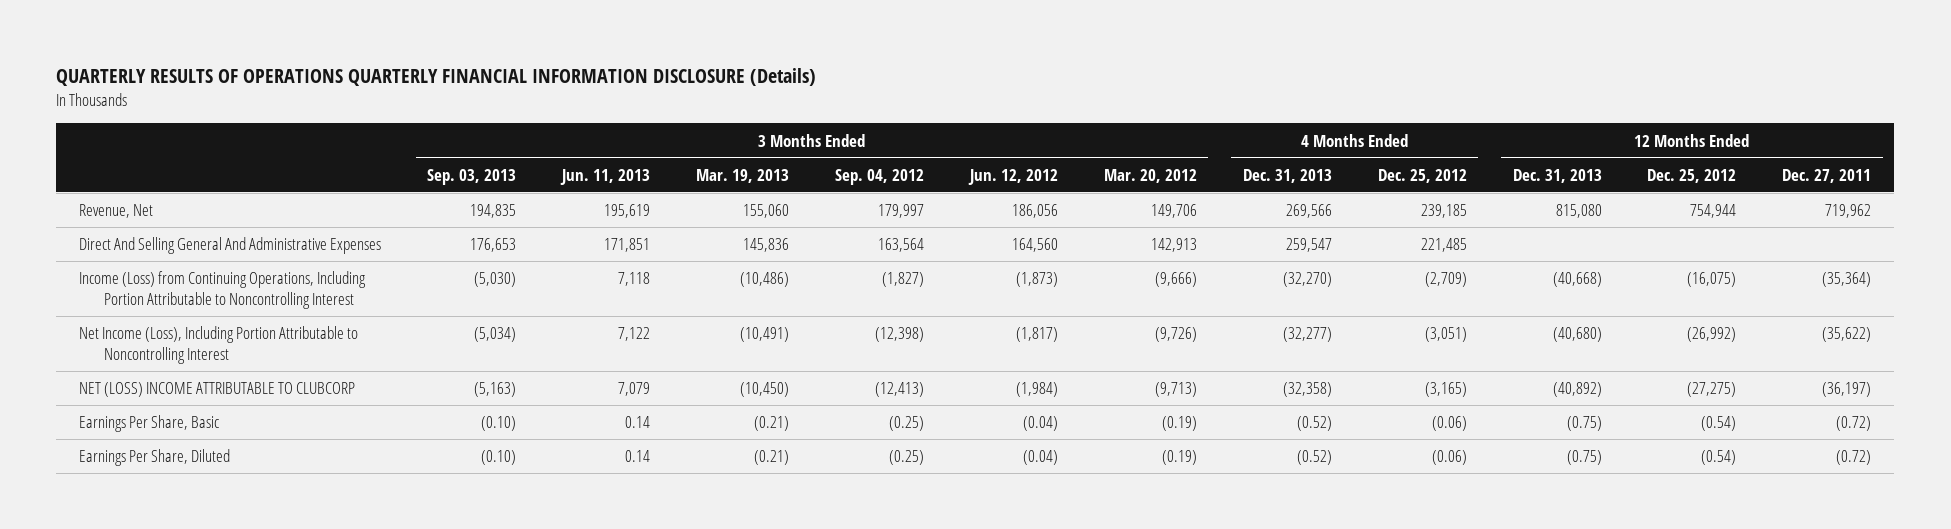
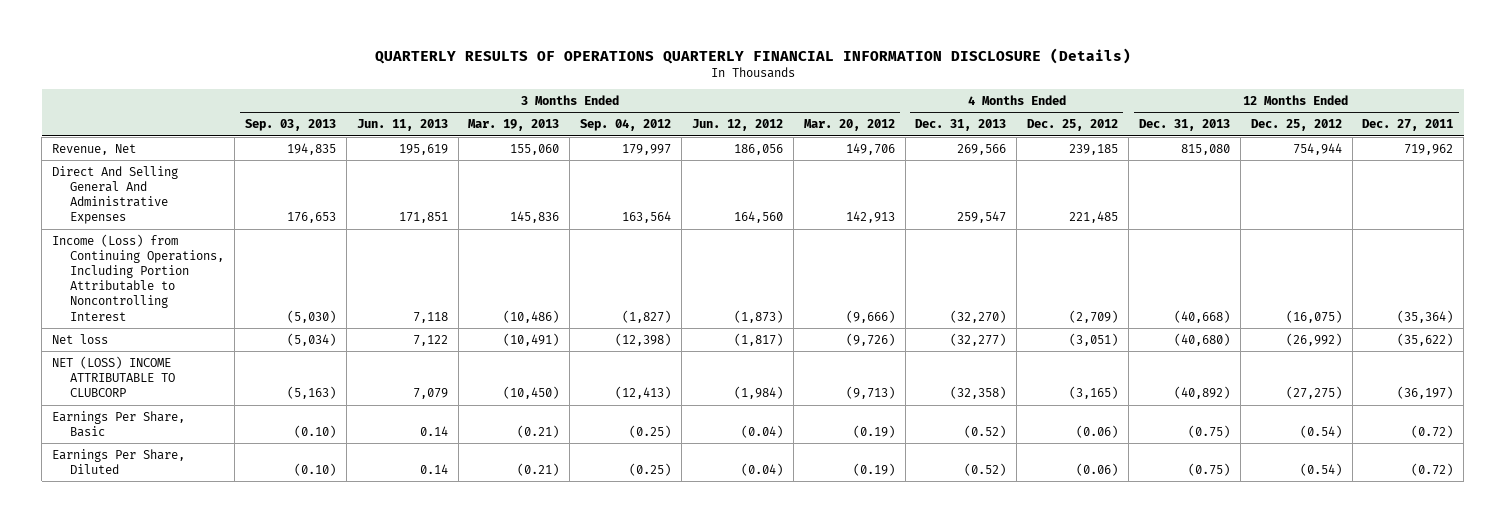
[79,326,359,364] Net Income (Loss), Including Portion Attributable to Noncontrolling Interest -> [52,333,109,344] Net loss

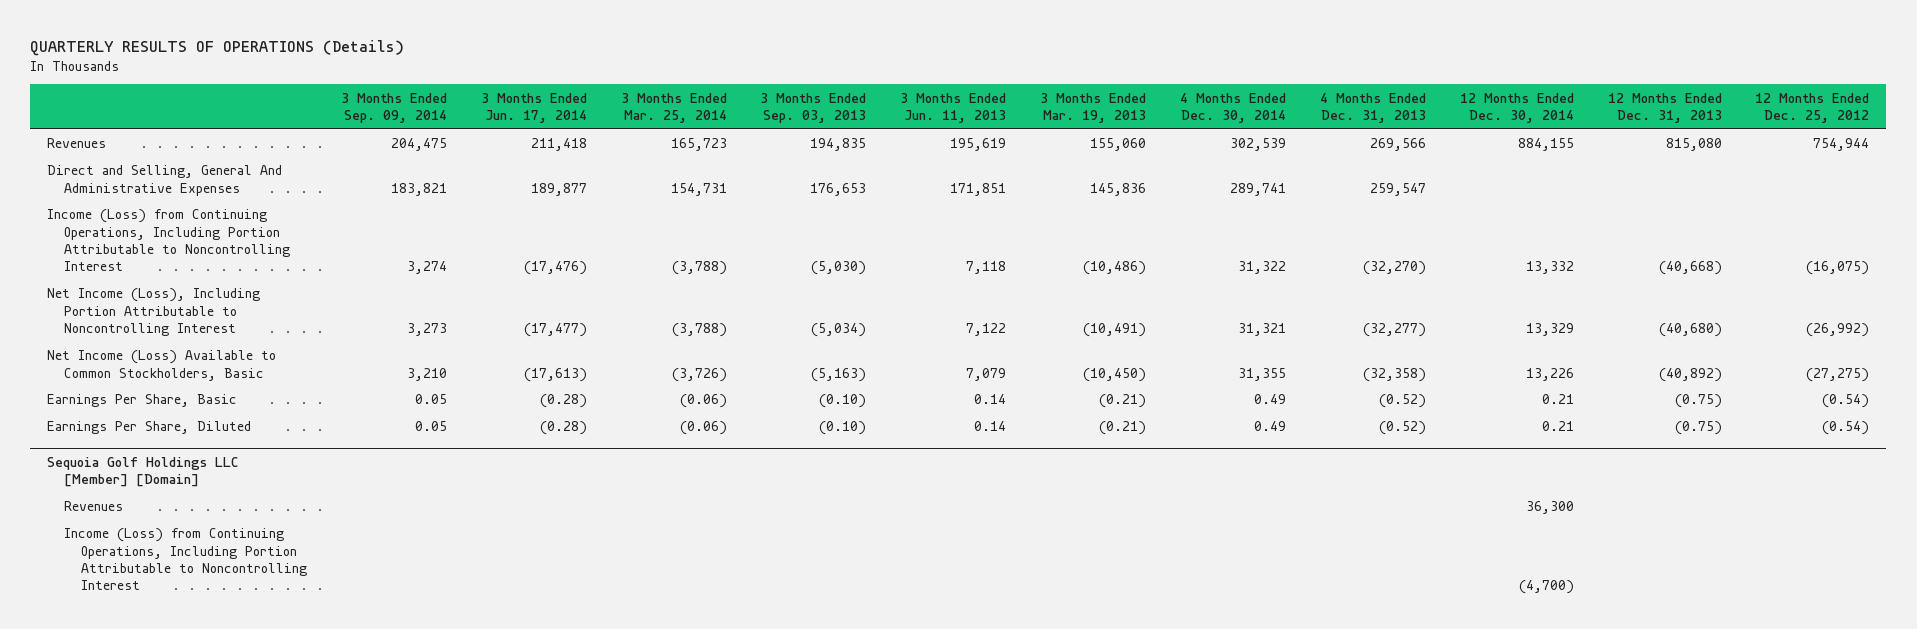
[374,47,1131,64] QUARTERLY RESULTS OF OPERATIONS QUARTERLY FINANCIAL INFORMATION DISCLOSURE (Details) -> [30,39,405,56] QUARTERLY RESULTS OF OPERATIONS (Details)
[580,119,672,132] Sep. 04, 2012 -> none
[691,119,783,132] Jun. 12, 2012 -> none
[803,119,895,132] Mar. 20, 2012 -> none
[1027,119,1119,132] Dec. 25, 2012 -> none
[1362,119,1454,132] Dec. 27, 2011 -> none
none -> [340,92,447,123] 3 Months Ended Sep. 09, 2014
none -> [480,92,587,123] 3 Months Ended Jun. 17, 2014
none -> [620,92,727,123] 3 Months Ended Mar. 25, 2014
none -> [1180,92,1287,123] 4 Months Ended Dec. 30, 2014
none -> [1459,92,1574,123] 12 Months Ended Dec. 30, 2014
[52,143,137,155] Revenue, Net -> [47,138,107,149] Revenues
[52,165,179,225] Direct And Selling General And Administrative Expenses -> [47,165,283,196] Direct and Selling, General And Administrative Expenses
[52,333,109,344] Net loss -> [47,288,261,336] Net Income (Loss), Including Portion Attributable to Noncontrolling Interest
[52,355,176,398] NET (LOSS) INCOME ATTRIBUTABLE TO CLUBCORP -> [47,350,277,381] Net Income (Loss) Available to Common Stockholders, Basic
none -> [47,457,240,488] Sequoia Golf Holdings LLC [Member] [Domain]
none -> [64,501,124,512] Revenues
none -> [64,528,308,590] Income (Loss) from Continuing Operations, Including Portion Attributable to Noncontrolling Interest

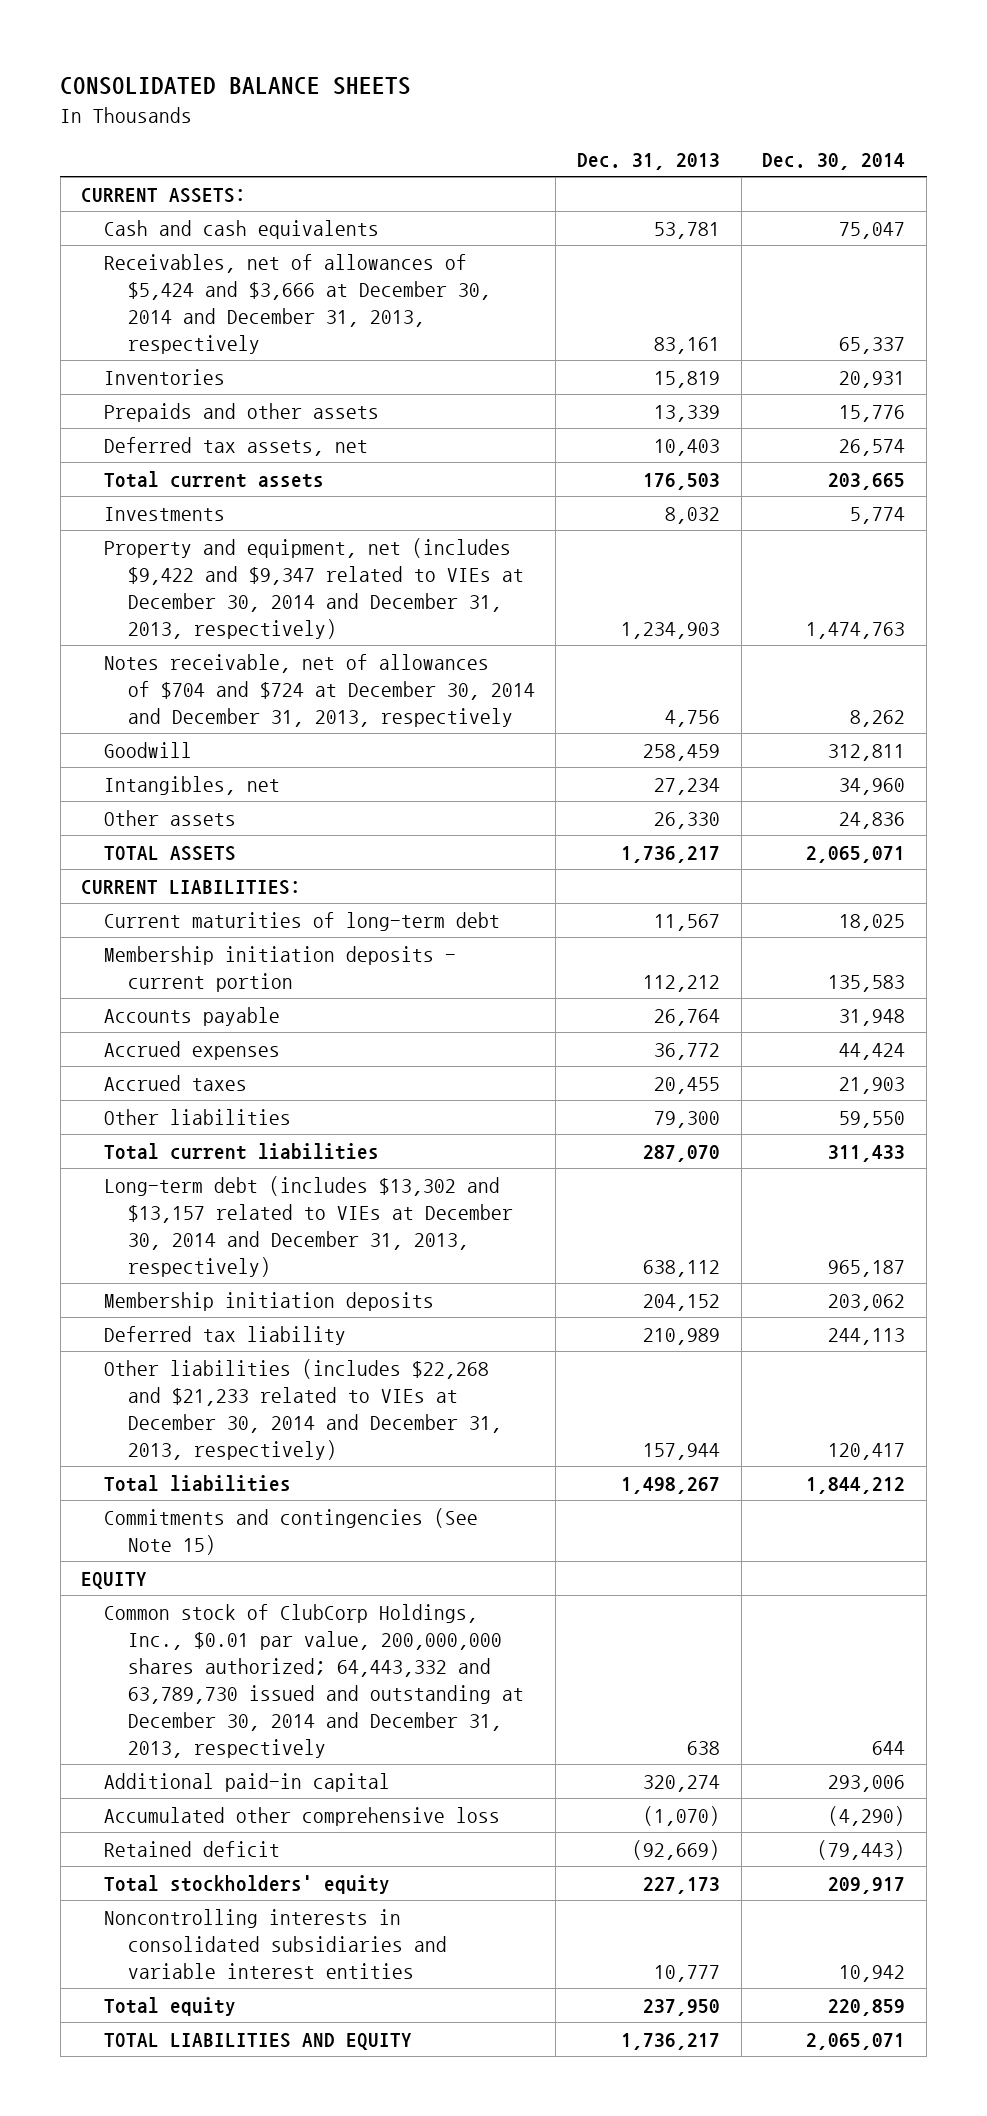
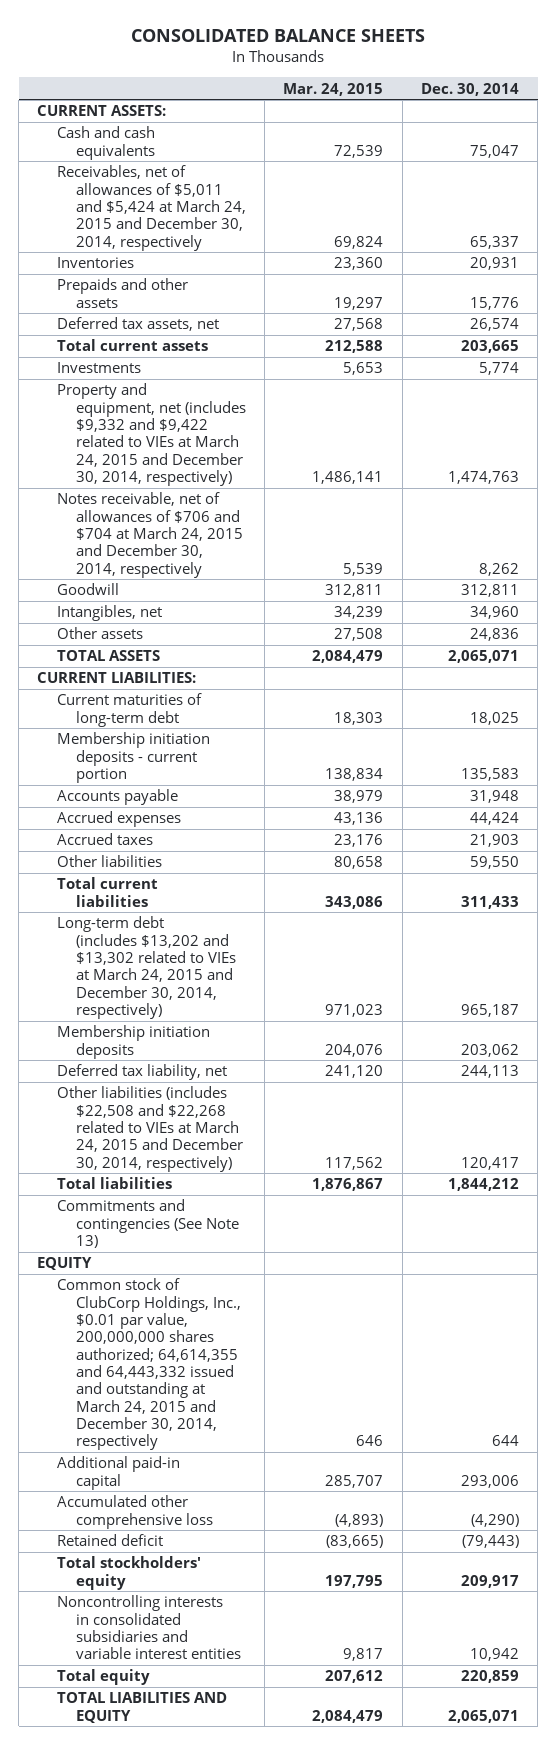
[576,153,720,171] Dec. 31, 2013 -> none
none -> [283,82,384,96] Mar. 24, 2015
[104,253,491,354] Receivables, net of allowances of $5,424 and $3,666 at December 30, 2014 and December 31, 2013, respectively -> [56,165,246,251] Receivables, net of allowances of $5,011 and $5,424 at March 24, 2015 and December 30, 2014, respectively
[104,537,524,639] Property and equipment, net (includes $9,422 and $9,347 related to VIEs at December 30, 2014 and December 31, 2013, respectively) -> [56,383,246,486] Property and equipment, net (includes $9,332 and $9,422 related to VIEs at March 24, 2015 and December 30, 2014, respectively)
[104,653,535,727] Notes receivable, net of allowances of $704 and $724 at December 30, 2014 and December 31, 2013, respectively -> [56,492,243,578] Notes receivable, net of allowances of $706 and $704 at March 24, 2015 and December 30, 2014, respectively
[104,1175,513,1277] Long-term debt (includes $13,302 and $13,157 related to VIEs at December 30, 2014 and December 31, 2013, respectively) -> [56,916,236,1019] Long-term debt (includes $13,202 and $13,302 related to VIEs at March 24, 2015 and December 30, 2014, respectively)
[104,1325,347,1345] Deferred tax liability -> [56,1064,227,1081] Deferred tax liability, net
[104,1358,502,1460] Other liabilities (includes $22,268 and $21,233 related to VIEs at December 30, 2014 and December 31, 2013, respectively) -> [56,1086,243,1172] Other liabilities (includes $22,508 and $22,268 related to VIEs at March 24, 2015 and December 30, 2014, respectively)
[104,1507,479,1555] Commitments and contingencies (See Note 15) -> [56,1199,239,1248] Commitments and contingencies (See Note 13)
[104,1603,524,1758] Common stock of ClubCorp Holdings, Inc., $0.01 par value, 200,000,000 shares authorized; 64,443,332 and 63,789,730 issued and outstanding at December 30, 2014 and December 31, 2013, respectively -> [56,1278,241,1451] Common stock of ClubCorp Holdings, Inc., $0.01 par value, 200,000,000 shares authorized; 64,614,355 and 64,443,332 issued and outstanding at March 24, 2015 and December 30, 2014, respectively

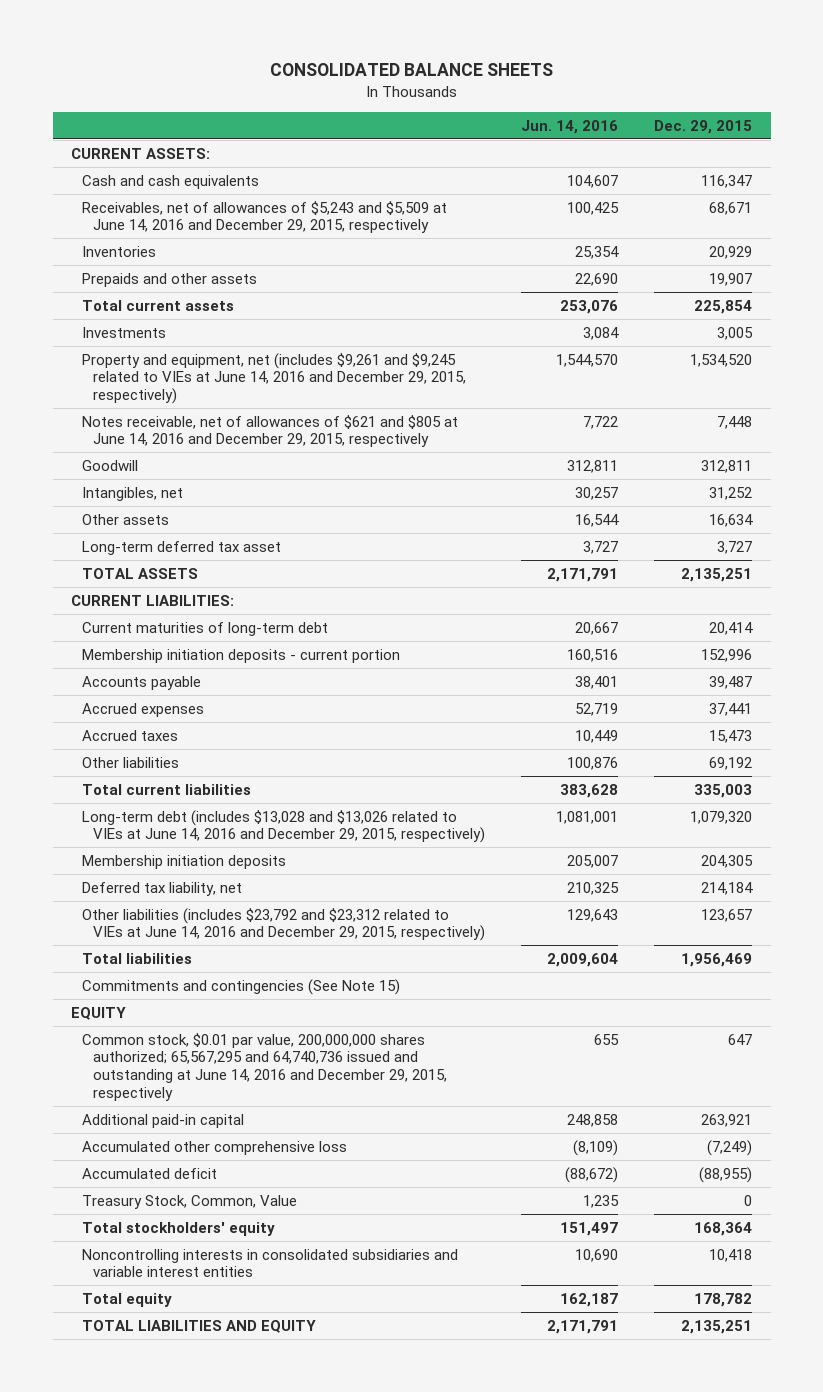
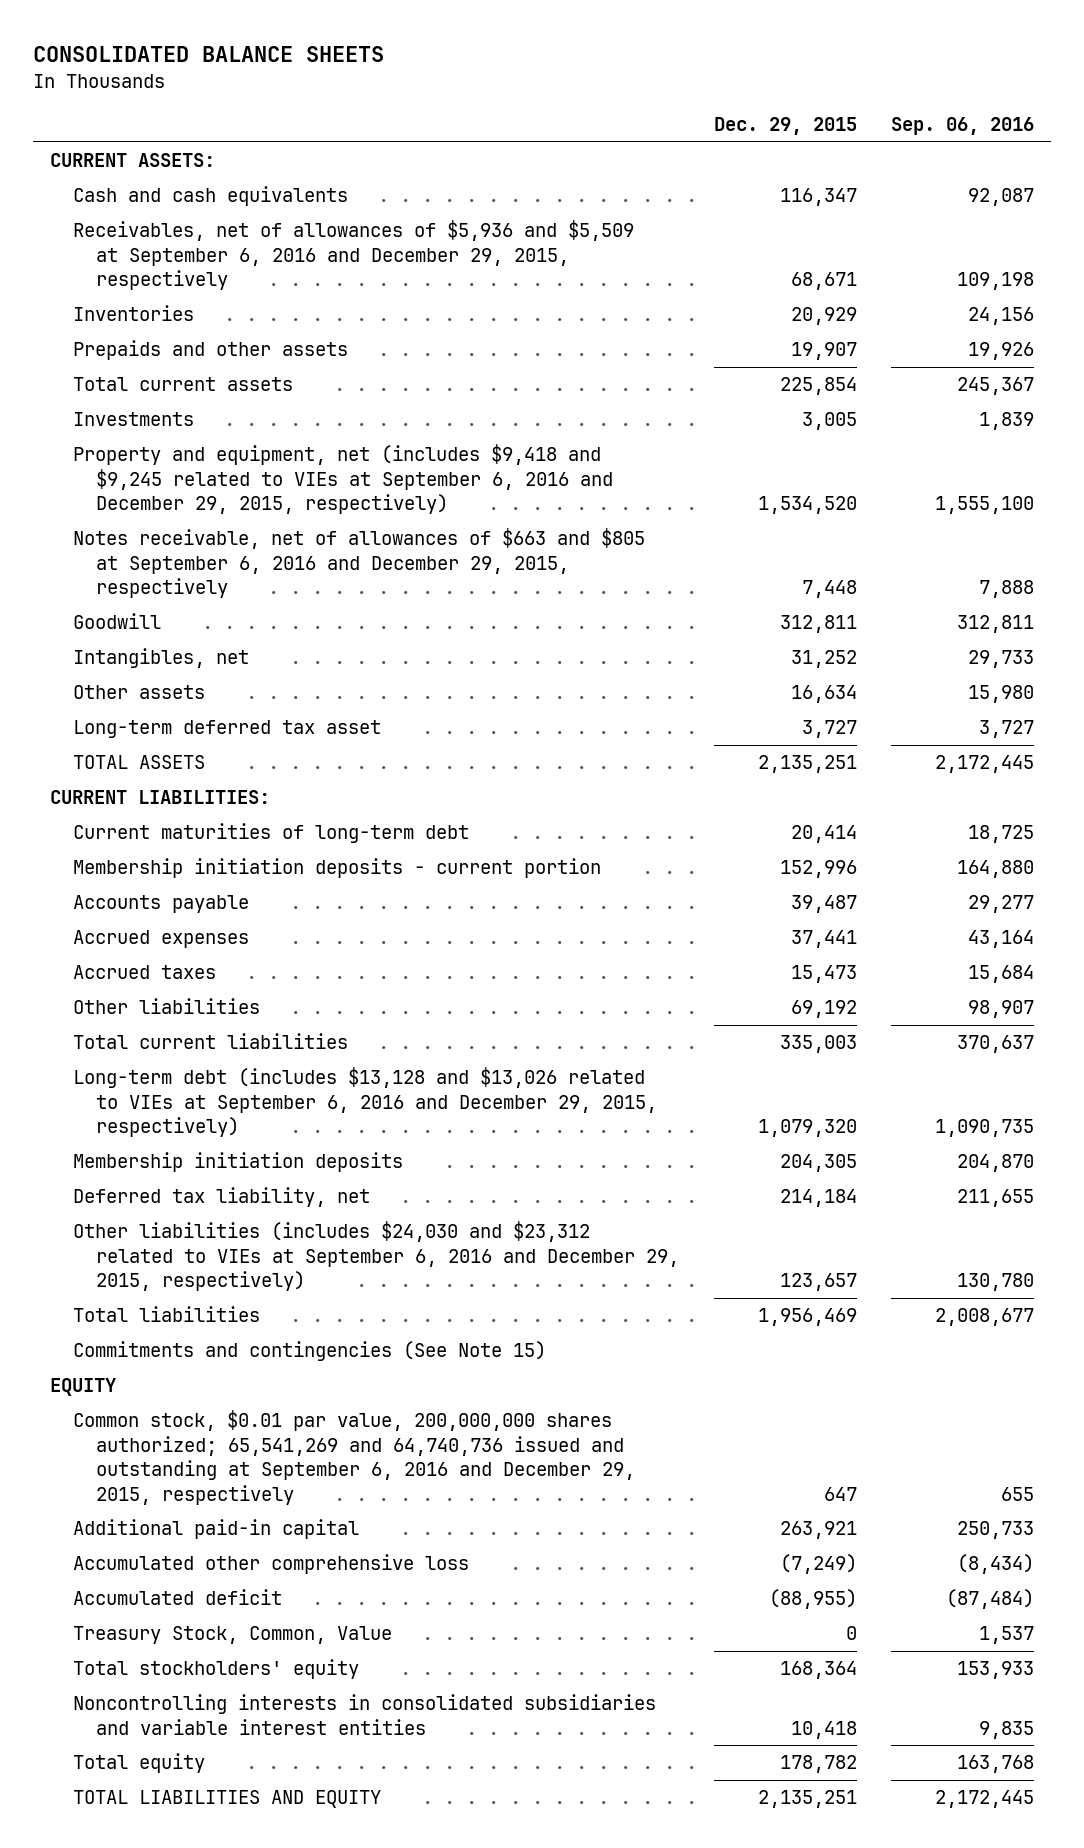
[521,119,619,134] Jun. 14, 2016 -> none
none -> [891,117,1035,136] Sep. 06, 2016
[82,200,448,234] Receivables, net of allowances of $5,243 and $5,509 at June 14, 2016 and December 29, 2015, respectively -> [73,220,635,291] Receivables, net of allowances of $5,936 and $5,509 at September 6, 2016 and December 29, 2015, respectively
[82,352,467,405] Property and equipment, net (includes $9,261 and $9,245 related to VIEs at June 14, 2016 and December 29, 2015, respectively) -> [73,444,614,515] Property and equipment, net (includes $9,418 and $9,245 related to VIEs at September 6, 2016 and December 29, 2015, respectively)
[82,414,459,448] Notes receivable, net of allowances of $621 and $805 at June 14, 2016 and December 29, 2015, respectively -> [73,528,646,599] Notes receivable, net of allowances of $663 and $805 at September 6, 2016 and December 29, 2015, respectively
[82,809,486,844] Long-term debt (includes $13,028 and $13,026 related to VIEs at June 14, 2016 and December 29, 2015, respectively) -> [73,1067,658,1138] Long-term debt (includes $13,128 and $13,026 related to VIEs at September 6, 2016 and December 29, 2015, respectively)
[82,907,486,942] Other liabilities (includes $23,792 and $23,312 related to VIEs at June 14, 2016 and December 29, 2015, respectively) -> [73,1221,680,1292] Other liabilities (includes $24,030 and $23,312 related to VIEs at September 6, 2016 and December 29, 2015, respectively)
[82,1032,448,1101] Common stock, $0.01 par value, 200,000,000 shares authorized; 65,567,295 and 64,740,736 issued and outstanding at June 14, 2016 and December 29, 2015, respectively -> [73,1410,636,1505] Common stock, $0.01 par value, 200,000,000 shares authorized; 65,541,269 and 64,740,736 issued and outstanding at September 6, 2016 and December 29, 2015, respectively

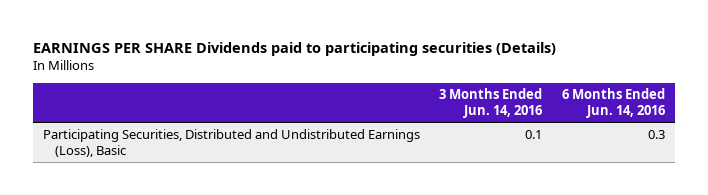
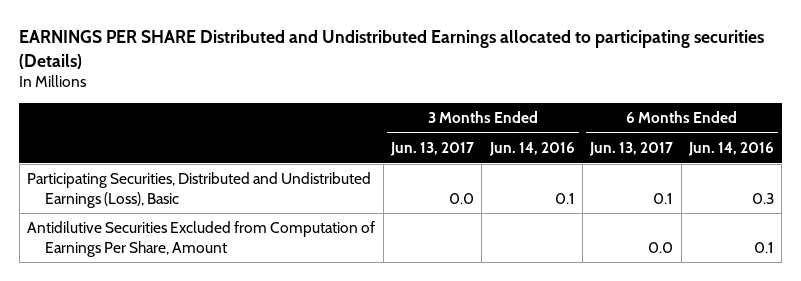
[33,42,557,57] EARNINGS PER SHARE Dividends paid to participating securities (Details) -> [19,30,765,69] EARNINGS PER SHARE Distributed and Undistributed Earnings allocated to participating securities (Details)
none -> [389,141,474,156] Jun. 13, 2017
none -> [589,141,674,156] Jun. 13, 2017
none -> [27,221,376,257] Antidilutive Securities Excluded from Computation of Earnings Per Share, Amount

